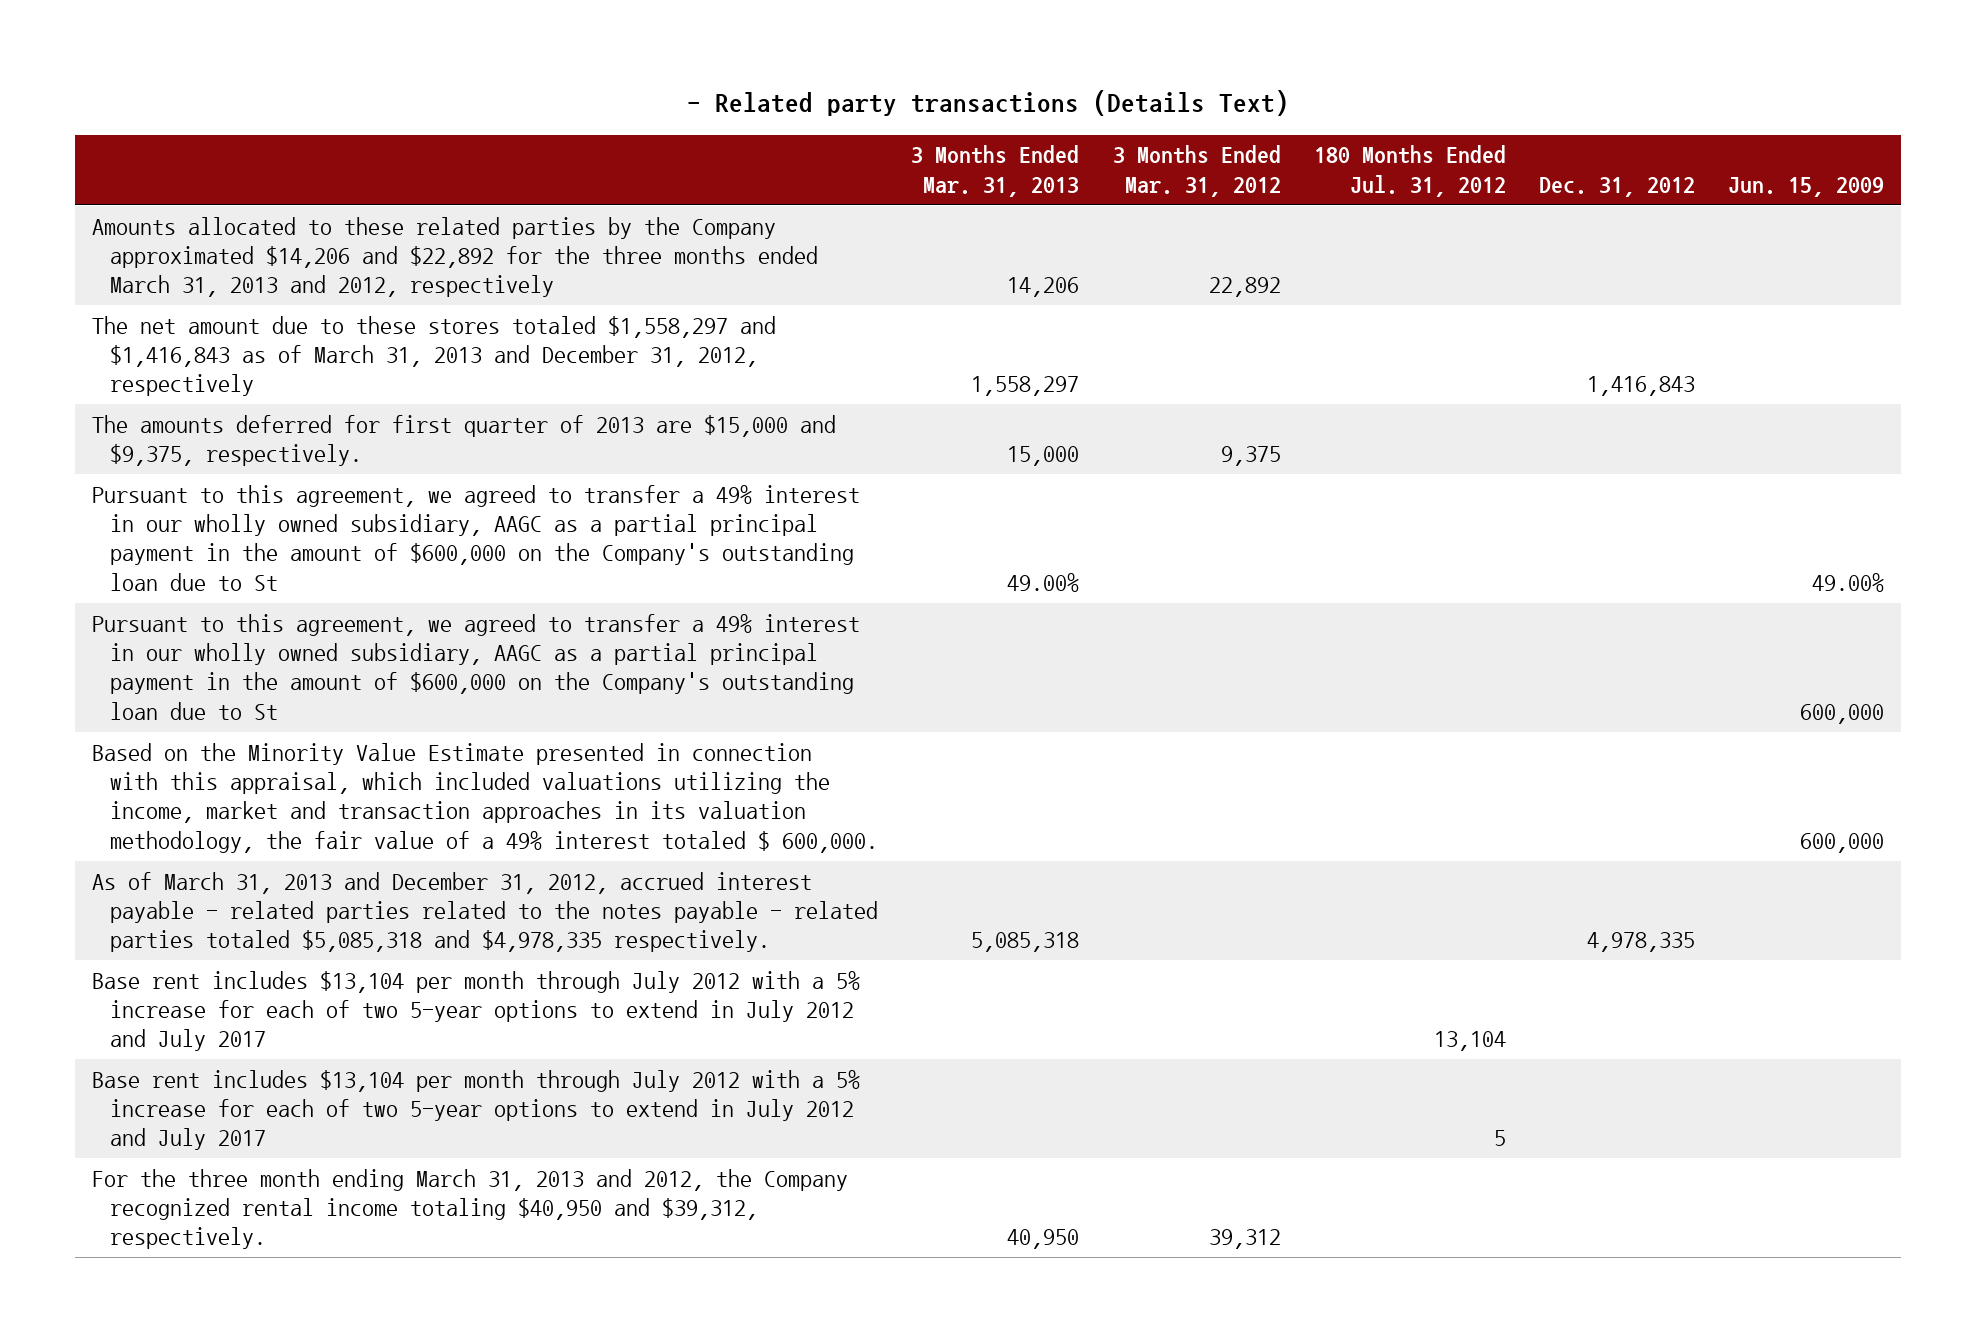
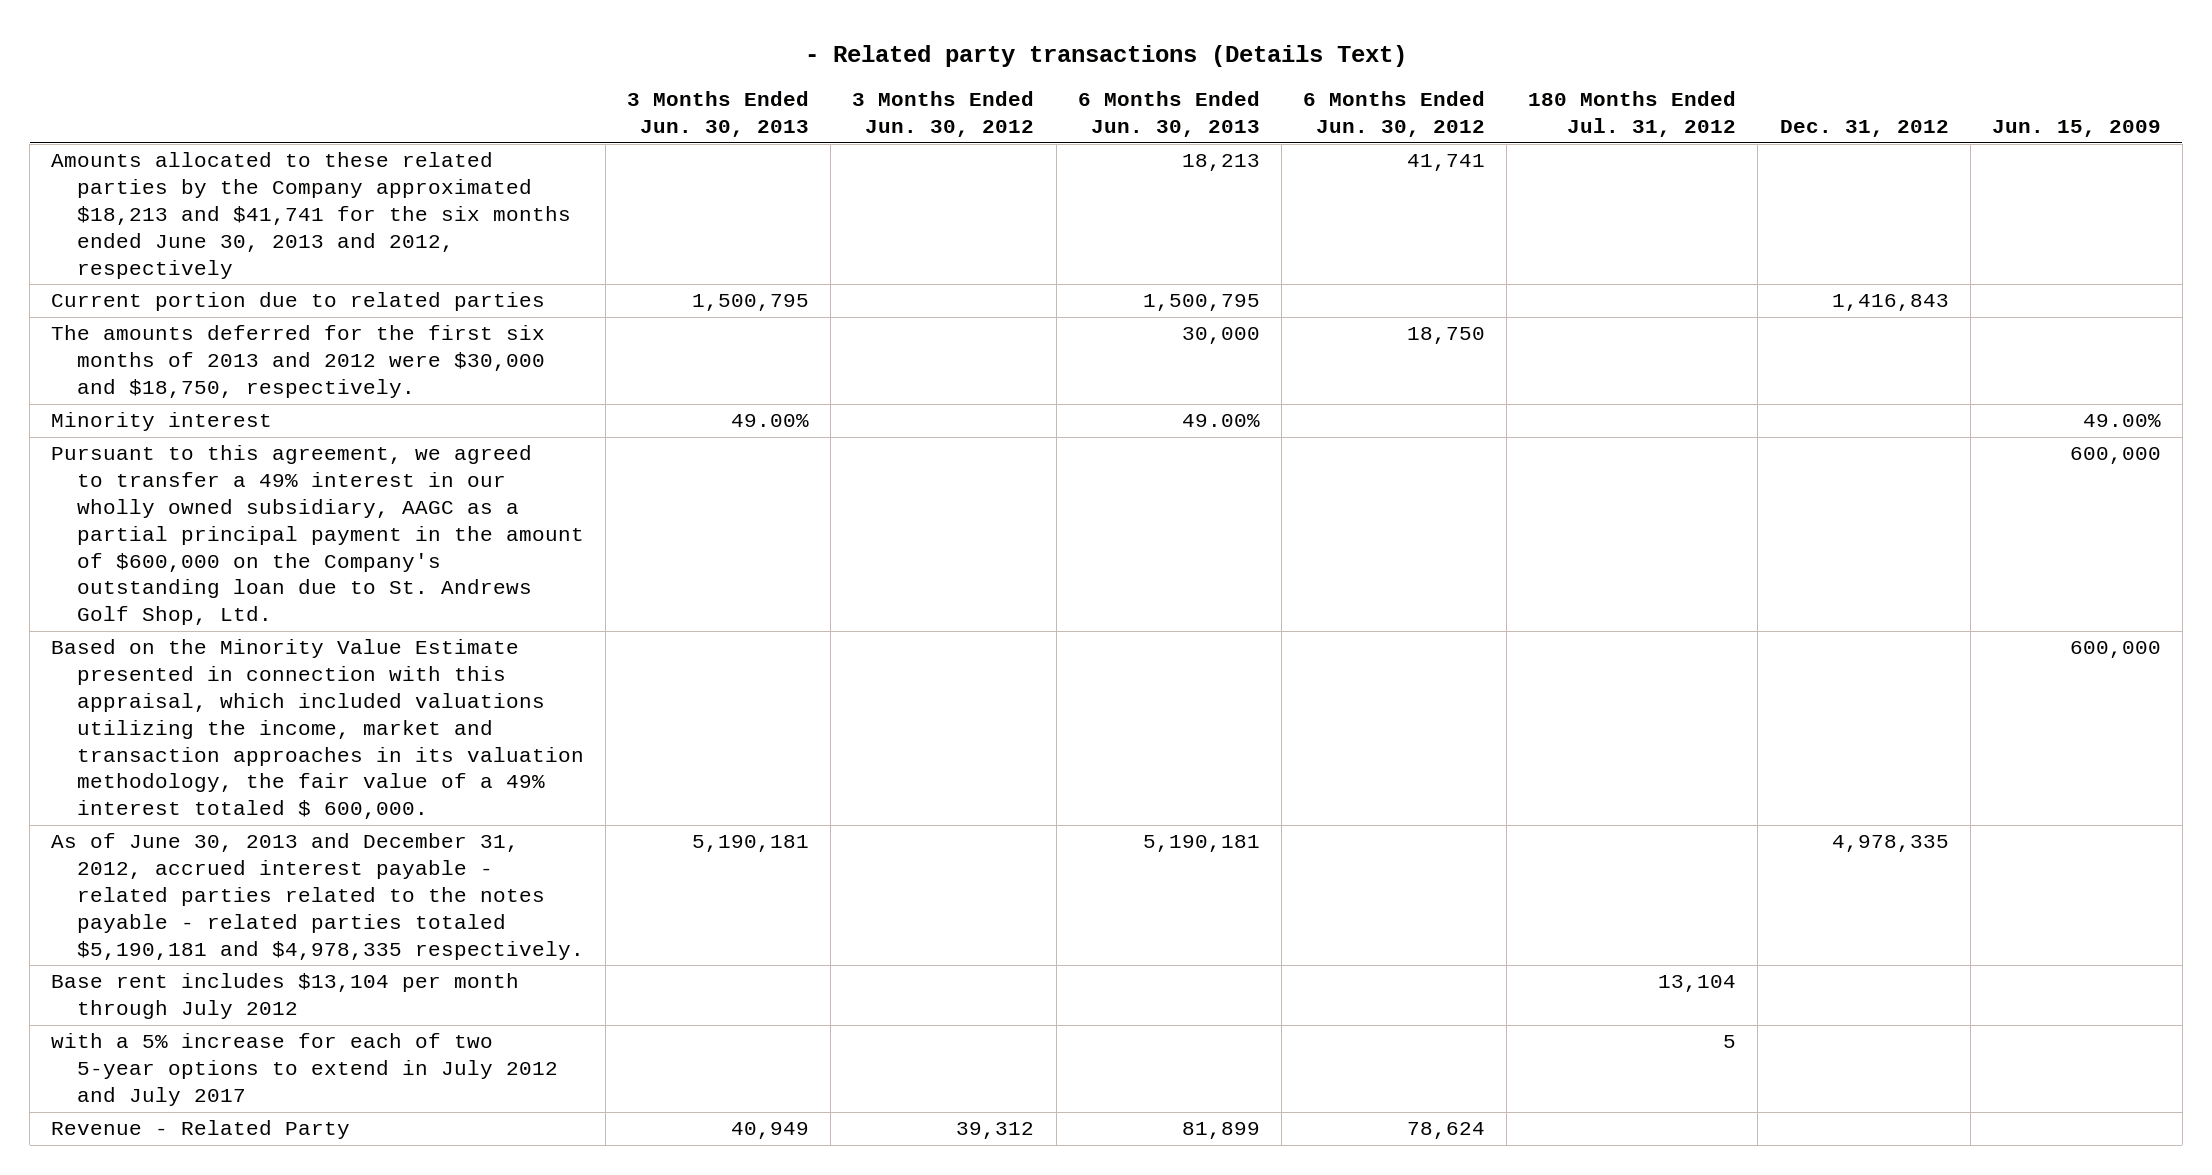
[911,145,1080,197] 3 Months Ended Mar. 31, 2013 -> none
[1112,145,1281,197] 3 Months Ended Mar. 31, 2012 -> none
none -> [627,91,810,138] 3 Months Ended Jun. 30, 2013
none -> [852,91,1035,138] 3 Months Ended Jun. 30, 2012
none -> [1077,91,1260,138] 6 Months Ended Jun. 30, 2013
none -> [1302,91,1485,138] 6 Months Ended Jun. 30, 2012
[91,216,819,298] Amounts allocated to these related parties by the Company approximated $14,206 and $22,892 for the three months ended March 31, 2013 and 2012, respectively -> [51,152,571,279] Amounts allocated to these related parties by the Company approximated $18,213 and $41,741 for the six months ended June 30, 2013 and 2012, respectively
[91,315,776,397] The net amount due to these stores totaled $1,558,297 and $1,416,843 as of March 31, 2013 and December 31, 2012, respectively -> [51,292,546,312] Current portion due to related parties
[91,414,836,467] The amounts deferred for first quarter of 2013 are $15,000 and $9,375, respectively. -> [51,325,546,399] The amounts deferred for the first six months of 2013 and 2012 were $30,000 and $18,750, respectively.
[91,484,860,591] Pursuant to this agreement, we agreed to transfer a 49% interest in our wholly owned subsidiary, AAGC as a partial principal payment in the amount of $600,000 on the Company's outstanding loan due to St -> [51,412,273,432] Minority interest
[91,613,860,720] Pursuant to this agreement, we agreed to transfer a 49% interest in our wholly owned subsidiary, AAGC as a partial principal payment in the amount of $600,000 on the Company's outstanding loan due to St -> [51,445,584,626] Pursuant to this agreement, we agreed to transfer a 49% interest in our wholly owned subsidiary, AAGC as a partial principal payment in the amount of $600,000 on the Company's outstanding loan due to St. Andrews Golf Shop, Ltd.
[91,871,879,953] As of March 31, 2013 and December 31, 2012, accrued interest payable - related parties related to the notes payable - related parties totaled $5,085,318 and $4,978,335 respectively. -> [51,833,584,960] As of June 30, 2013 and December 31, 2012, accrued interest payable - related parties related to the notes payable - related parties totaled $5,190,181 and $4,978,335 respectively.
[91,970,860,1052] Base rent includes $13,104 per month through July 2012 with a 5% increase for each of two 5-year options to extend in July 2012 and July 2017 -> [51,973,520,1020] Base rent includes $13,104 per month through July 2012
[91,1069,860,1151] Base rent includes $13,104 per month through July 2012 with a 5% increase for each of two 5-year options to extend in July 2012 and July 2017 -> [51,1033,558,1107] with a 5% increase for each of two 5-year options to extend in July 2012 and July 2017
[91,1168,848,1250] For the three month ending March 31, 2013 and 2012, the Company recognized rental income totaling $40,950 and $39,312, respectively. -> [51,1120,351,1140] Revenue - Related Party

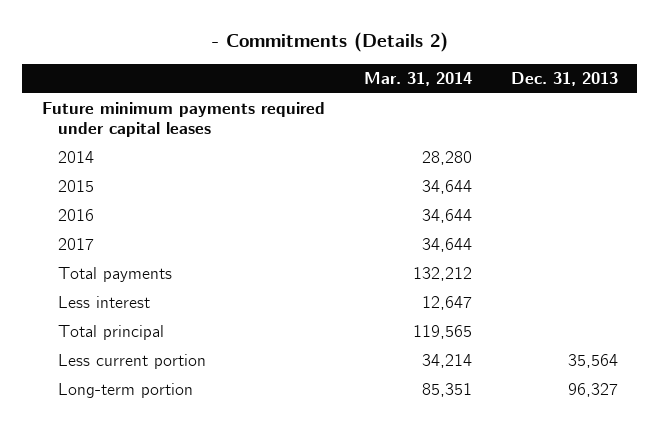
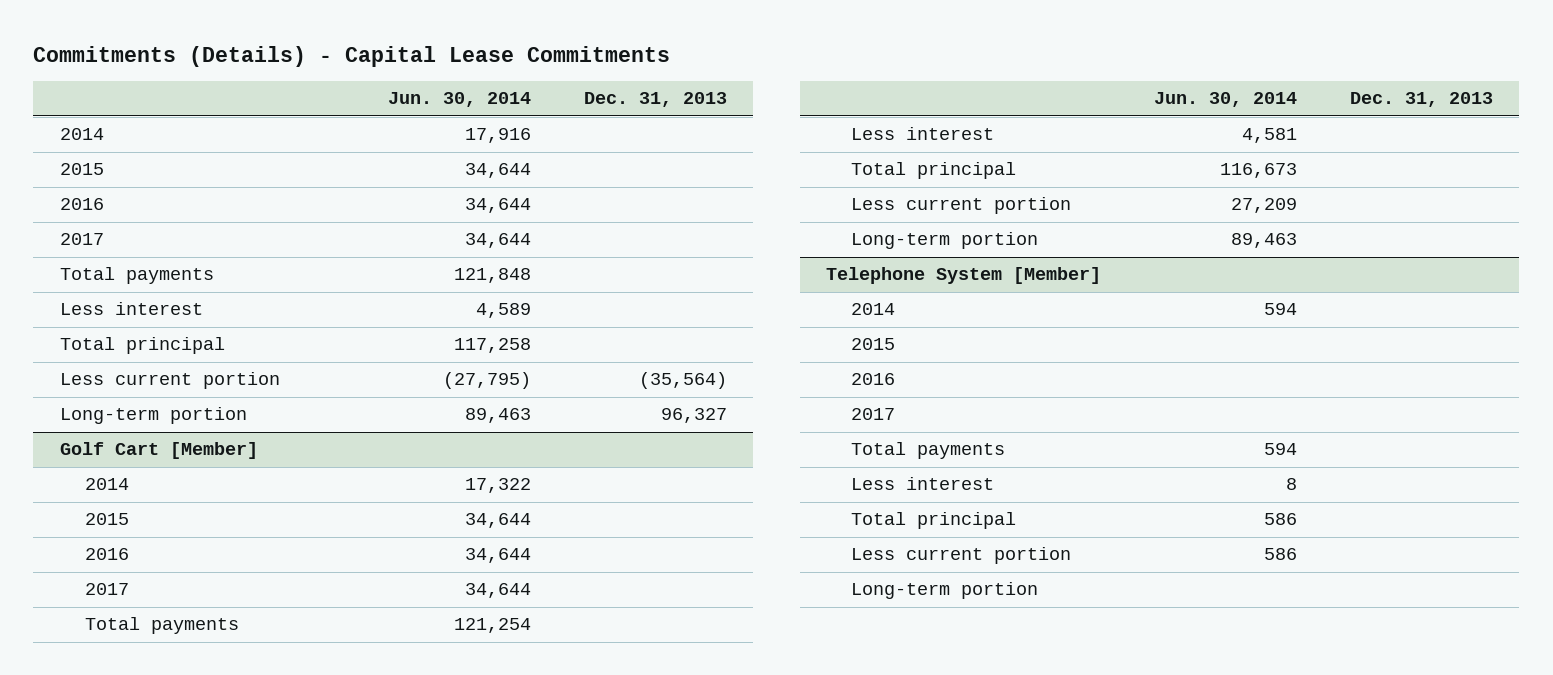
[211,32,448,53] - Commitments (Details 2) -> [33,46,671,68] Commitments (Details) - Capital Lease Commitments
[363,71,472,86] Mar. 31, 2014 -> none
none -> [387,92,531,108] Jun. 30, 2014
[41,102,325,138] Future minimum payments required under capital leases -> none
[567,354,618,369] 35,564 -> [638,372,727,390] (35,564)
none -> [59,442,258,460] Golf Cart [Member]
none -> [84,478,129,491] 2014
none -> [84,513,129,526] 2015
none -> [84,548,129,561] 2016
none -> [84,583,129,596] 2017
none -> [84,617,239,635] Total payments
none -> [850,127,994,141] Less interest
none -> [850,162,1016,180] Total principal
none -> [850,197,1071,215] Less current portion
none -> [850,232,1038,250] Long-term portion
none -> [826,267,1102,285] Telephone System [Member]
none -> [850,303,895,316] 2014
none -> [850,338,895,351] 2015
none -> [850,373,895,386] 2016
none -> [850,408,895,421] 2017
none -> [850,442,1005,460] Total payments
none -> [850,477,994,491] Less interest
none -> [850,512,1016,530] Total principal
none -> [850,547,1071,565] Less current portion
none -> [850,582,1038,600] Long-term portion

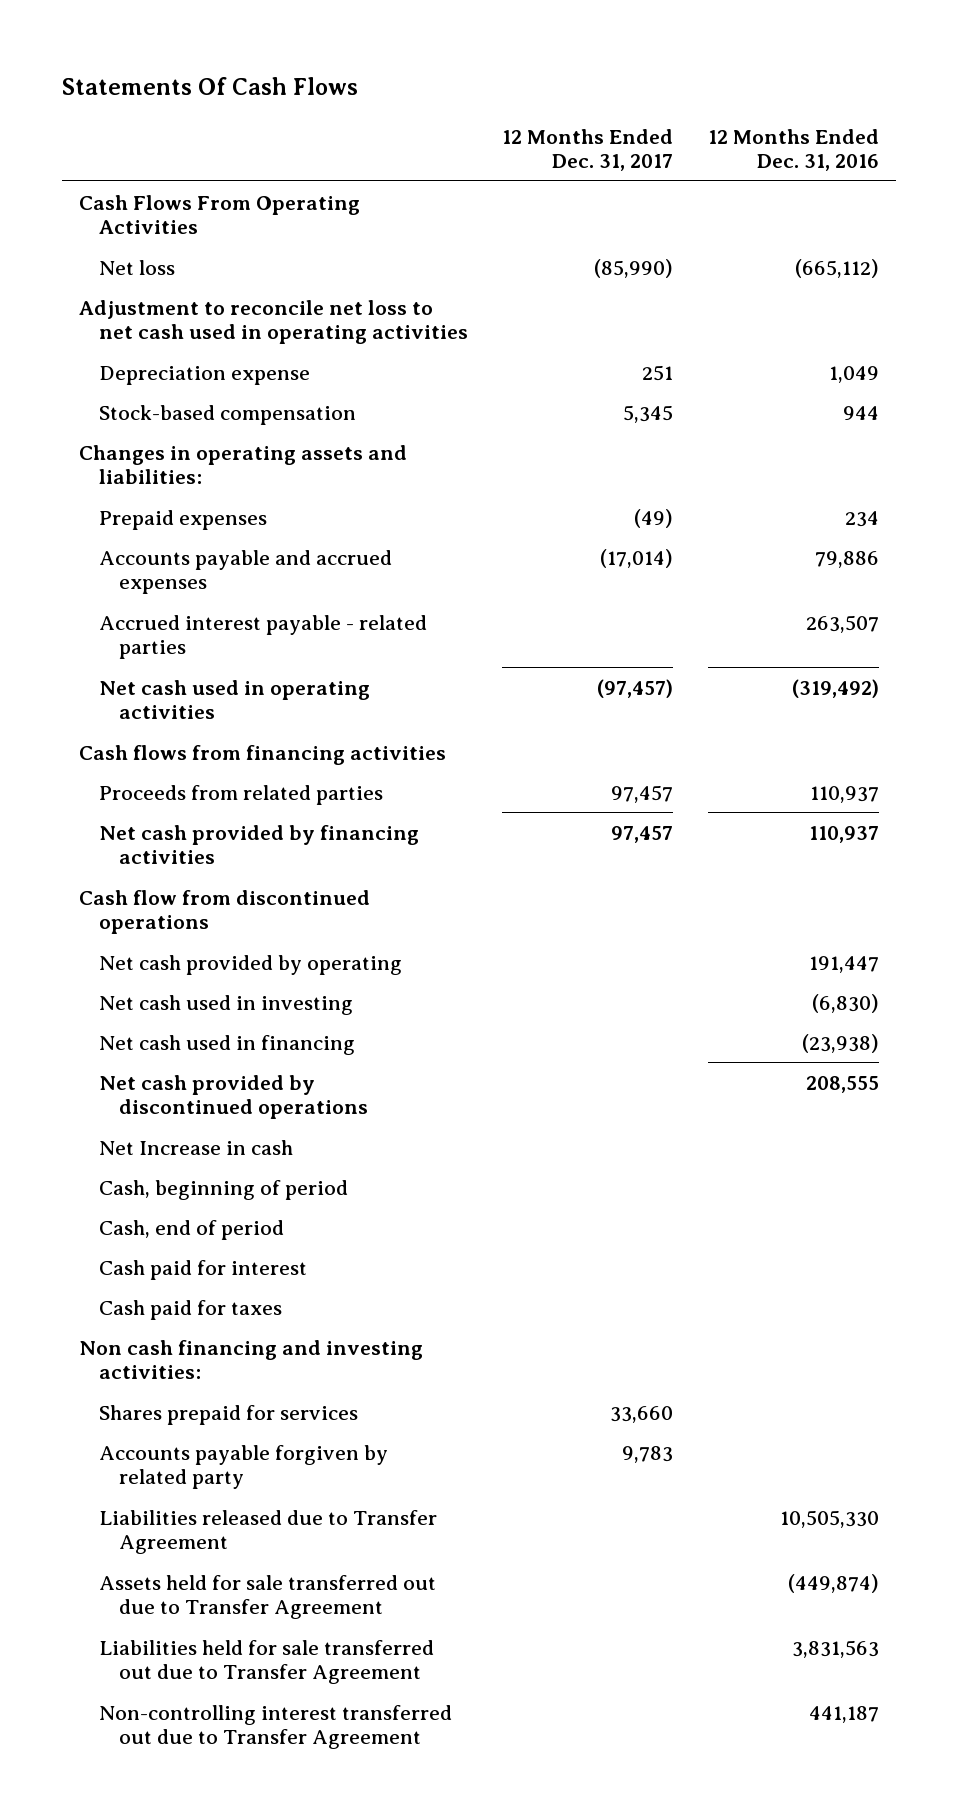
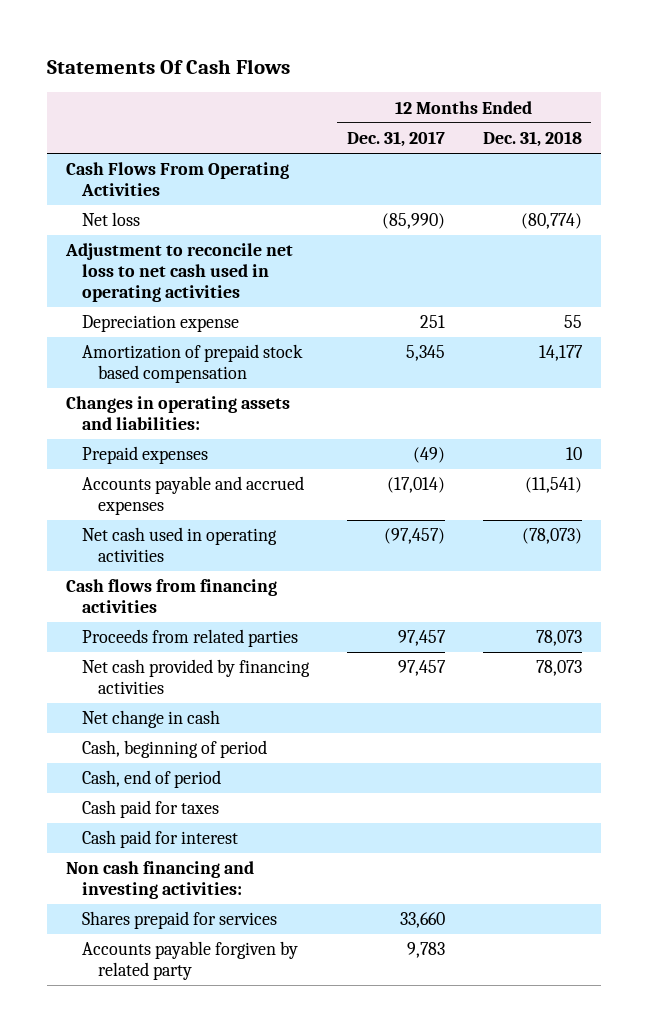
[707,128,879,172] 12 Months Ended Dec. 31, 2016 -> none
none -> [482,130,582,147] Dec. 31, 2018
[98,404,356,425] Stock-based compensation -> [81,344,303,383] Amortization of prepaid stock based compensation
[98,614,427,660] Accrued interest payable - related parties -> none
[79,889,371,935] Cash flow from discontinued operations -> none
[98,954,402,975] Net cash provided by operating -> none
[98,994,353,1015] Net cash used in investing -> none
[98,1034,355,1055] Net cash used in financing -> none
[98,1074,368,1120] Net cash provided by discontinued operations -> none
[98,1139,293,1155] Net Increase in cash -> [81,710,220,729] Net change in cash
[98,1259,307,1280] Cash paid for interest -> [81,830,238,849] Cash paid for interest
[98,1509,437,1555] Liabilities released due to Transfer Agreement -> none
[98,1574,436,1620] Assets held for sale transferred out due to Transfer Agreement -> none
[98,1639,434,1685] Liabilities held for sale transferred out due to Transfer Agreement -> none
[98,1704,452,1750] Non-controlling interest transferred out due to Transfer Agreement -> none

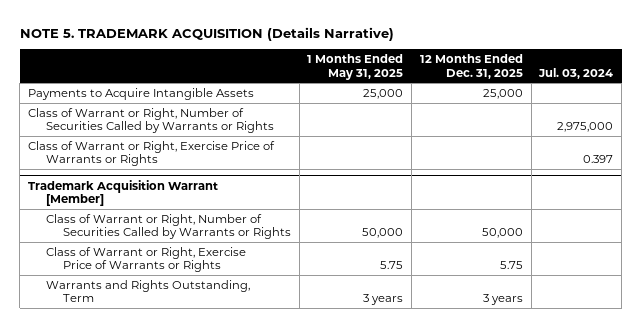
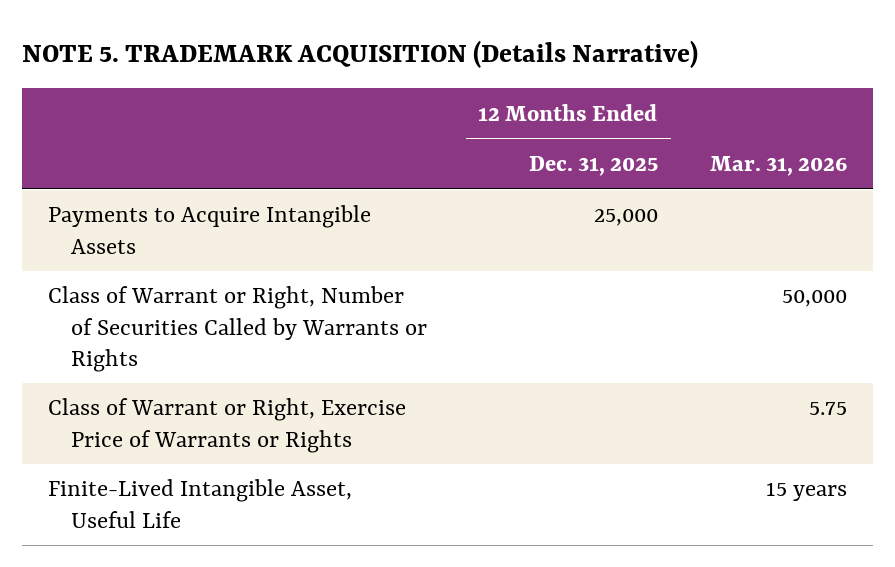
[307,54,404,80] 1 Months Ended May 31, 2025 -> none
[538,67,614,79] Jul. 03, 2024 -> none
none -> [710,155,848,176] Mar. 31, 2026
[28,179,219,207] Trademark Acquisition Warrant [Member] -> none
[45,213,291,240] Class of Warrant or Right, Number of Securities Called by Warrants or Rights -> none
[45,246,246,273] Class of Warrant or Right, Exercise Price of Warrants or Rights -> none
[45,279,250,303] Warrants and Rights Outstanding, Term -> none
none -> [47,479,352,528] Finite-Lived Intangible Asset, Useful Life

